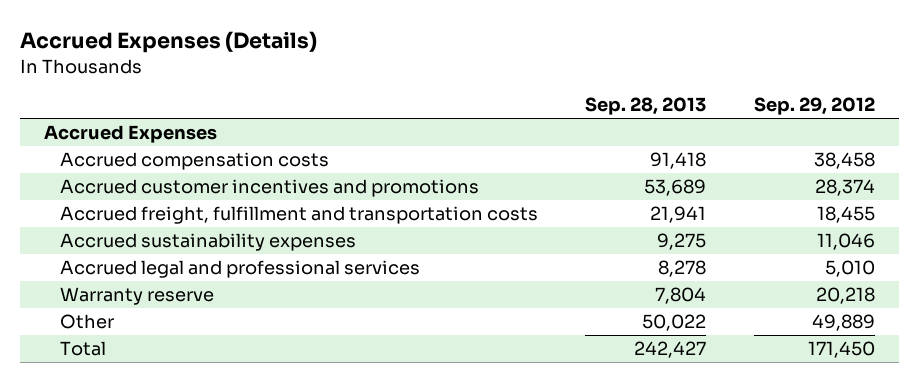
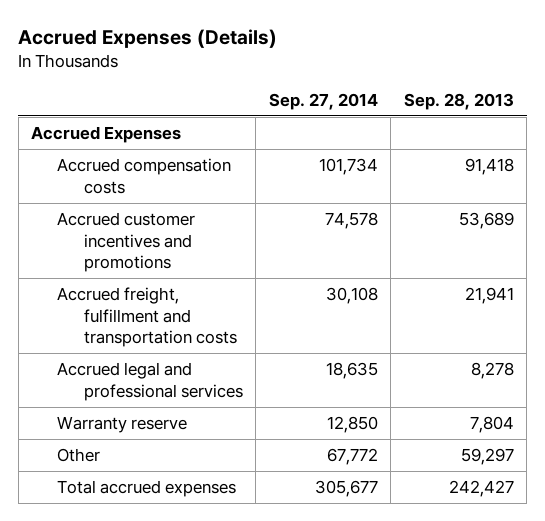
[754,97,876,116] Sep. 29, 2012 -> none
none -> [268,92,378,110] Sep. 27, 2014
[59,233,356,252] Accrued sustainability expenses -> none
[642,314,707,332] 50,022 -> [460,448,514,466] 59,297
[59,341,106,357] Total -> [57,480,237,498] Total accrued expenses

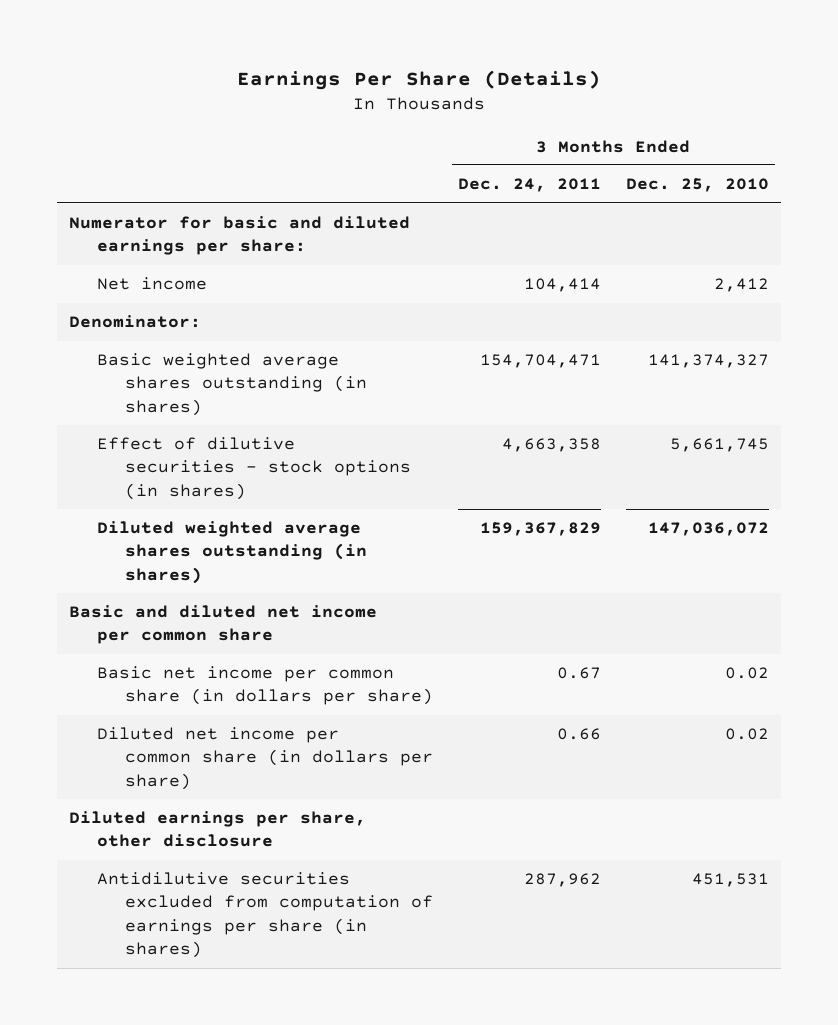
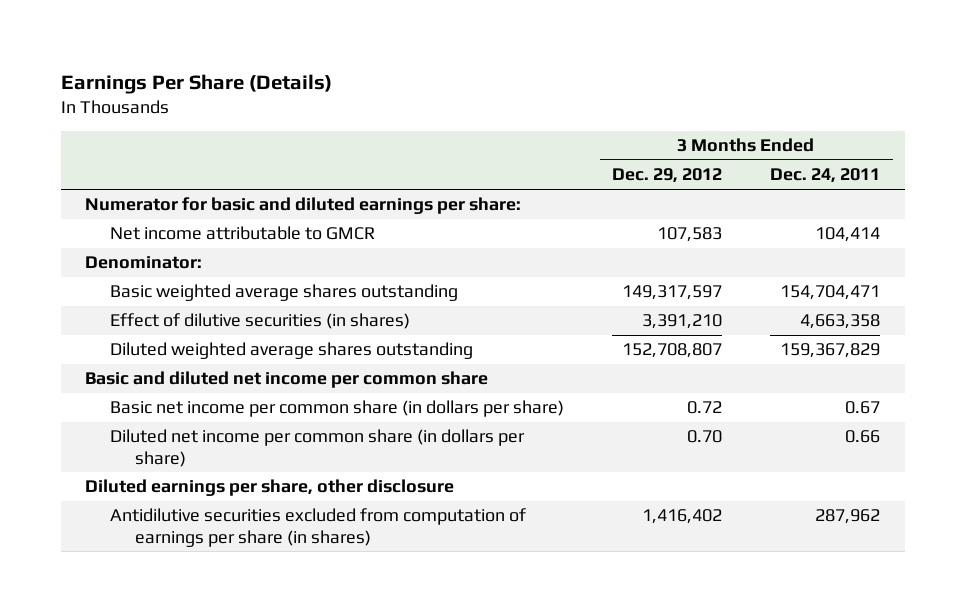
[625,178,769,193] Dec. 25, 2010 -> none
none -> [612,168,723,184] Dec. 29, 2012
[96,277,207,291] Net income -> [109,226,375,241] Net income attributable to GMCR
[96,353,367,416] Basic weighted average shares outstanding (in shares) -> [109,284,458,302] Basic weighted average shares outstanding
[96,437,411,500] Effect of dilutive securities - stock options (in shares) -> [109,313,410,330] Effect of dilutive securities (in shares)
[96,521,367,584] Diluted weighted average shares outstanding (in shares) -> [109,342,473,360] Diluted weighted average shares outstanding

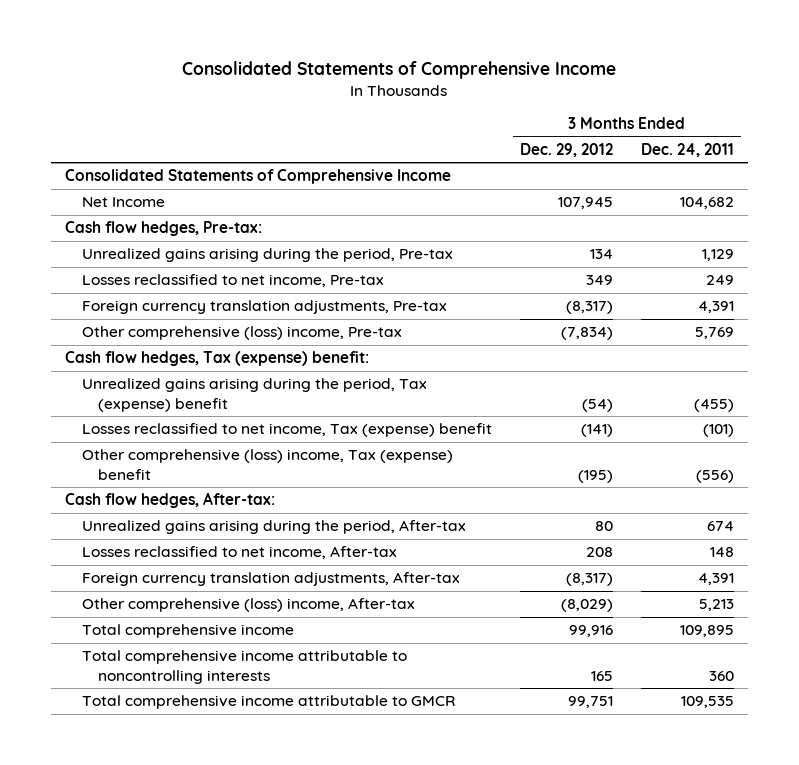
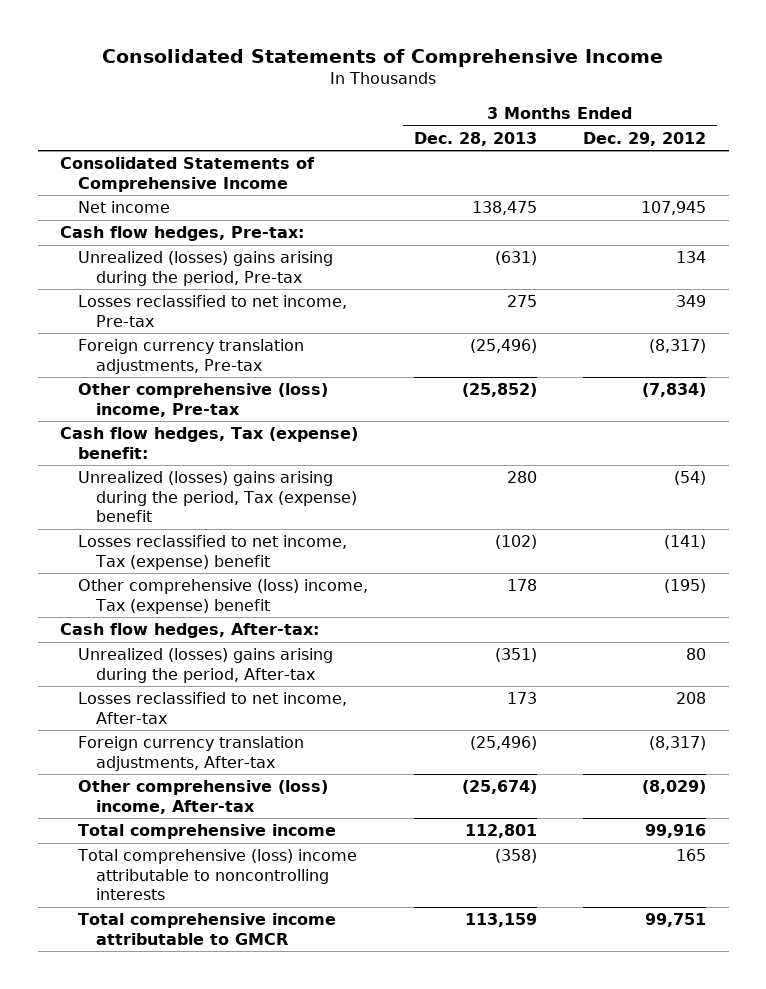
[640,143,734,158] Dec. 24, 2011 -> none
none -> [413,131,537,146] Dec. 28, 2013
[81,197,165,208] Net Income -> [78,201,171,214] Net income
[81,248,453,263] Unrealized gains arising during the period, Pre-tax -> [78,251,334,286] Unrealized (losses) gains arising during the period, Pre-tax
[81,378,427,412] Unrealized gains arising during the period, Tax (expense) benefit -> [78,471,357,523] Unrealized (losses) gains arising during the period, Tax (expense) benefit
[81,520,466,535] Unrealized gains arising during the period, After-tax -> [78,648,334,683] Unrealized (losses) gains arising during the period, After-tax
[81,650,407,684] Total comprehensive income attributable to noncontrolling interests -> [77,849,358,901] Total comprehensive (loss) income attributable to noncontrolling interests

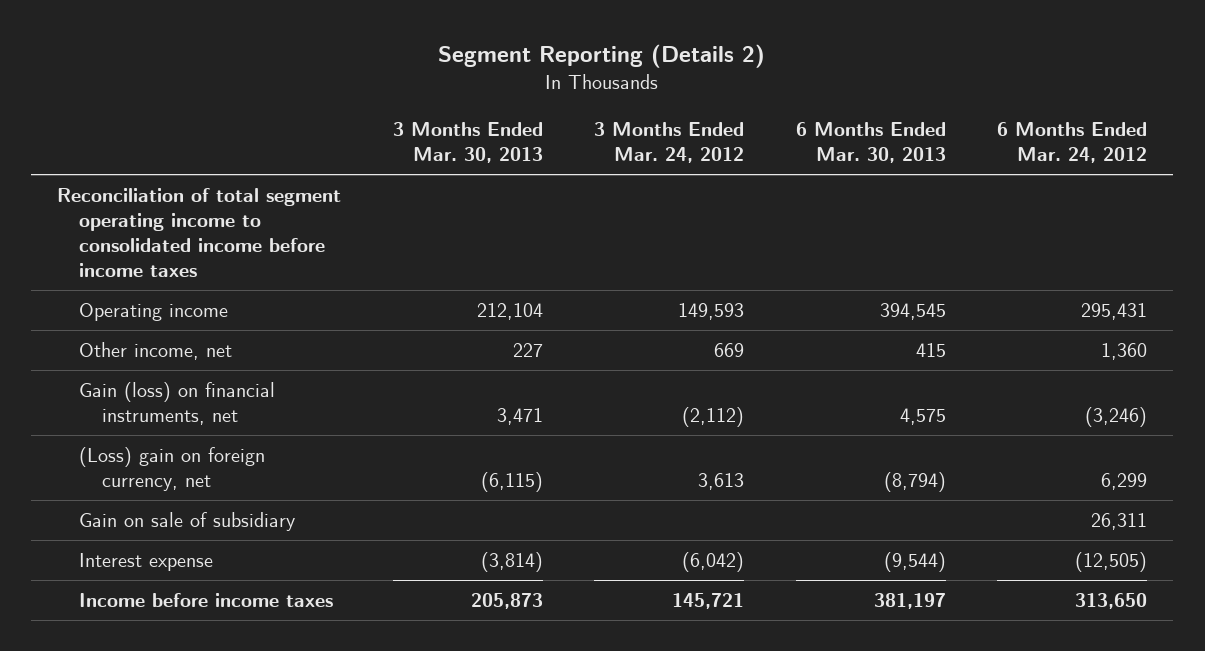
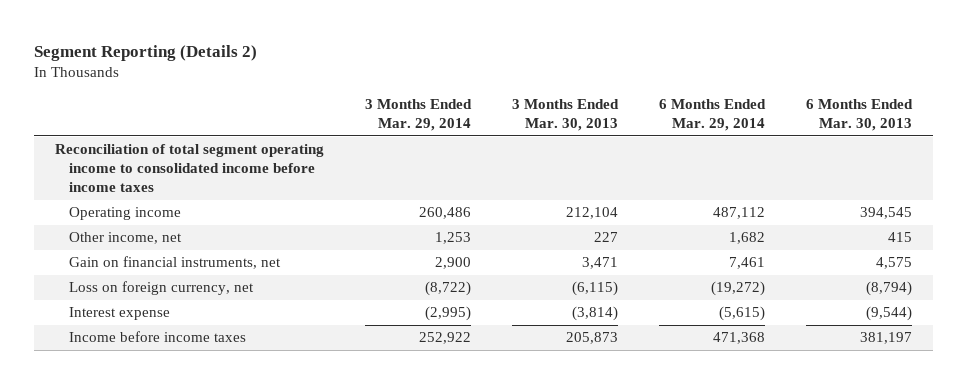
[594,121,745,163] 3 Months Ended Mar. 24, 2012 -> none
[997,121,1148,163] 6 Months Ended Mar. 24, 2012 -> none
none -> [364,99,472,132] 3 Months Ended Mar. 29, 2014
none -> [659,99,767,132] 6 Months Ended Mar. 29, 2014
[79,512,296,532] Gain on sale of subsidiary -> none
[79,382,276,426] Gain (loss) on financial instruments, net -> [69,256,282,270] Gain on financial instruments, net
[79,447,266,492] (Loss) gain on foreign currency, net -> [69,281,255,296] Loss on foreign currency, net

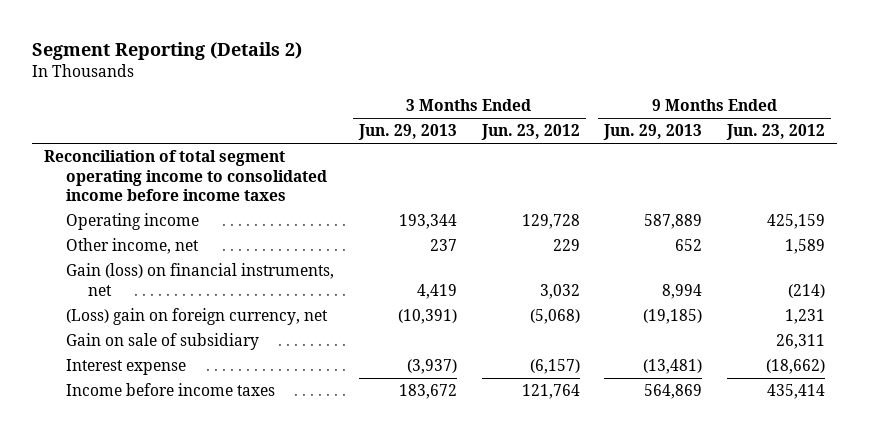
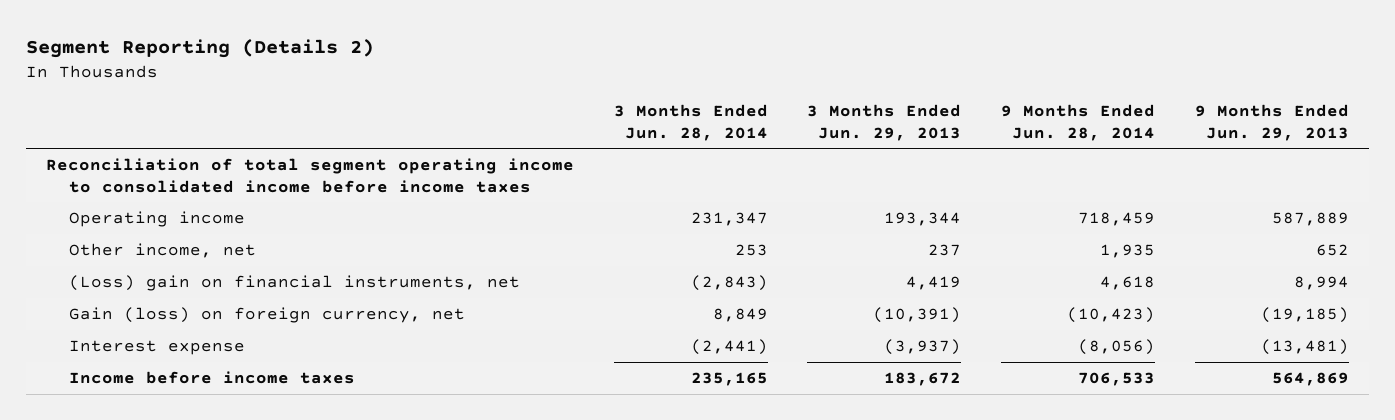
[480,124,580,141] Jun. 23, 2012 -> none
[726,124,826,141] Jun. 23, 2012 -> none
none -> [613,104,768,141] 3 Months Ended Jun. 28, 2014
none -> [1001,104,1156,141] 9 Months Ended Jun. 28, 2014
[66,333,260,351] Gain on sale of subsidiary -> none
[66,263,335,296] Gain (loss) on financial instruments, net -> [69,275,521,292] (Loss) gain on financial instruments, net
[66,308,329,326] (Loss) gain on foreign currency, net -> [69,307,466,324] Gain (loss) on foreign currency, net

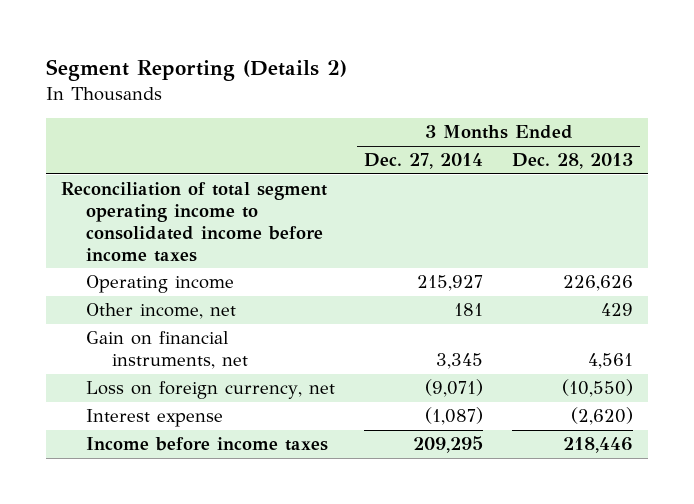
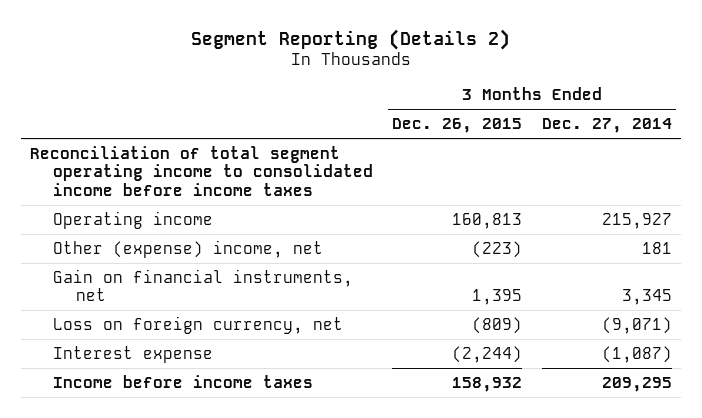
[512,153,634,170] Dec. 28, 2013 -> none
none -> [392,118,523,134] Dec. 26, 2015
[86,303,237,320] Other income, net -> [53,239,324,258] Other (expense) income, net

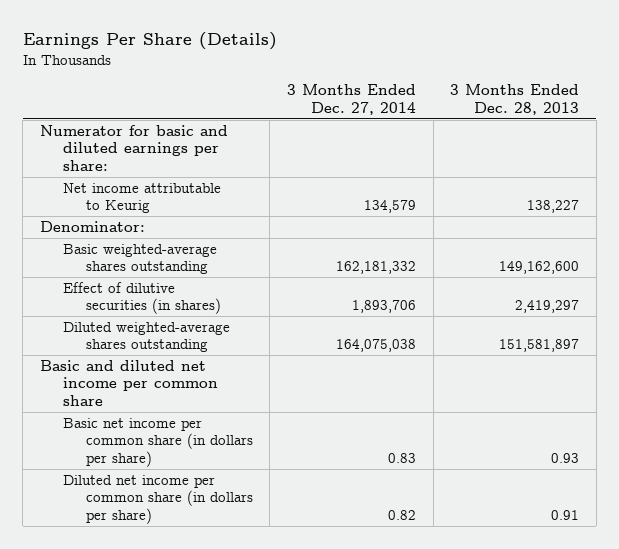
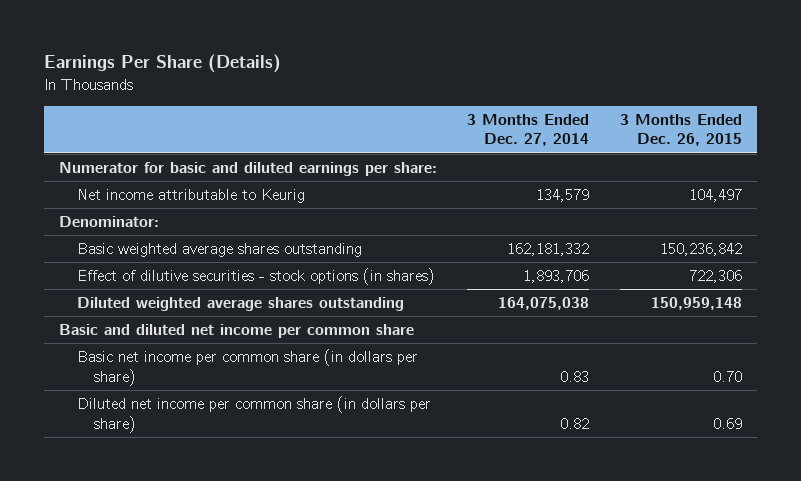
[450,84,580,115] 3 Months Ended Dec. 28, 2013 -> none
none -> [619,113,742,147] 3 Months Ended Dec. 26, 2015
[62,243,217,275] Basic weighted-average shares outstanding -> [76,243,362,258] Basic weighted average shares outstanding
[62,281,221,315] Effect of dilutive securities (in shares) -> [76,268,435,286] Effect of dilutive securities - stock options (in shares)
[62,321,230,353] Diluted weighted-average shares outstanding -> [76,297,404,312] Diluted weighted average shares outstanding

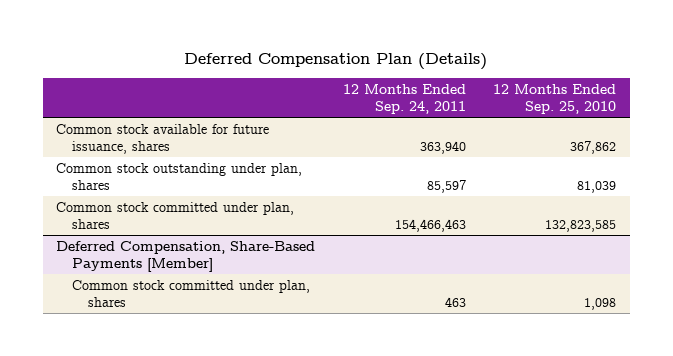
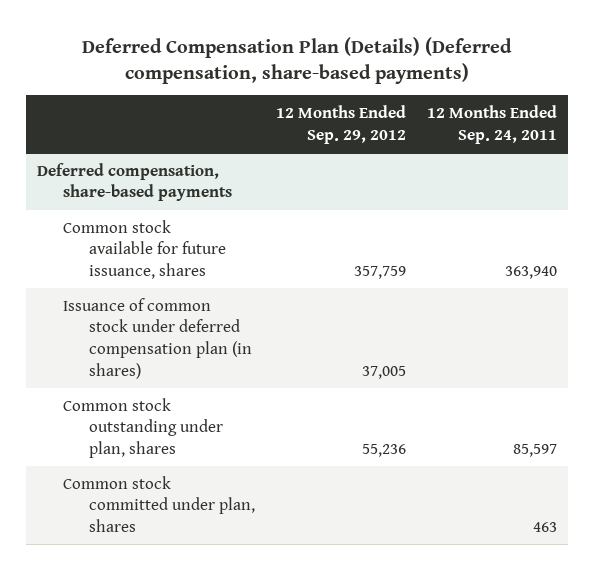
[184,53,488,71] Deferred Compensation Plan (Details) -> [82,36,513,84] Deferred Compensation Plan (Details) (Deferred compensation, share-based payments)
[493,83,617,115] 12 Months Ended Sep. 25, 2010 -> none
none -> [276,105,407,144] 12 Months Ended Sep. 29, 2012
none -> [36,162,233,202] Deferred compensation, share-based payments
none -> [63,297,253,380] Issuance of common stock under deferred compensation plan (in shares)
[56,201,295,230] Common stock committed under plan, shares -> none
[56,240,316,273] Deferred Compensation, Share-Based Payments [Member] -> none

